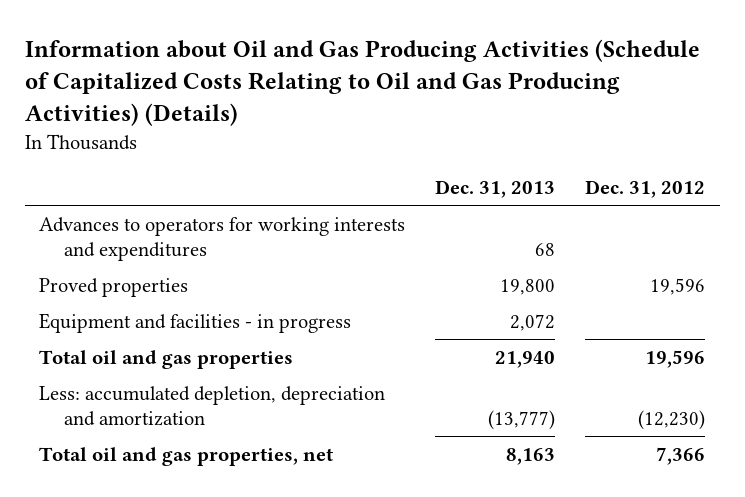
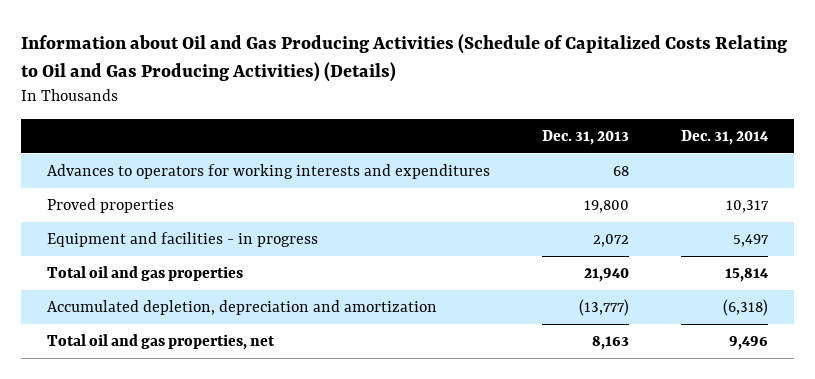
[585,180,706,199] Dec. 31, 2012 -> none
none -> [680,129,769,145] Dec. 31, 2014
[39,385,386,427] Less: accumulated depletion, depreciation and amortization -> [47,300,438,316] Accumulated depletion, depreciation and amortization

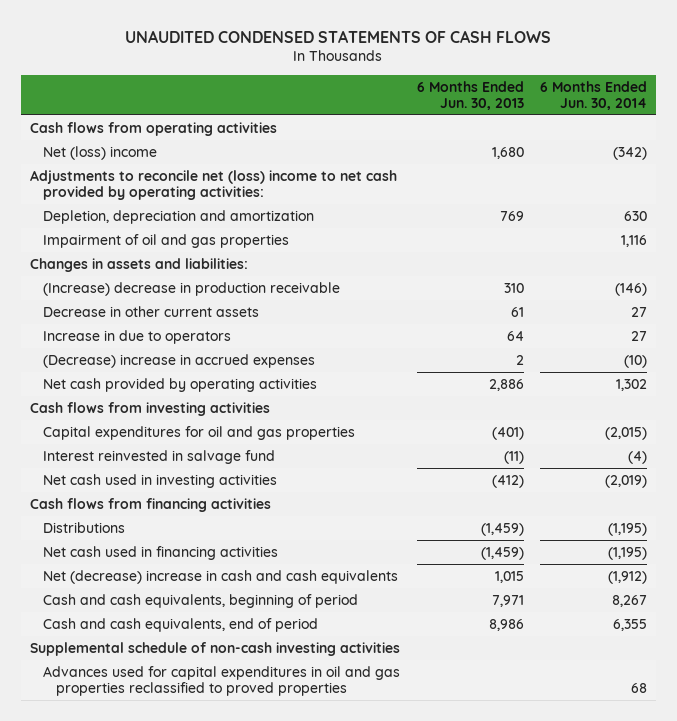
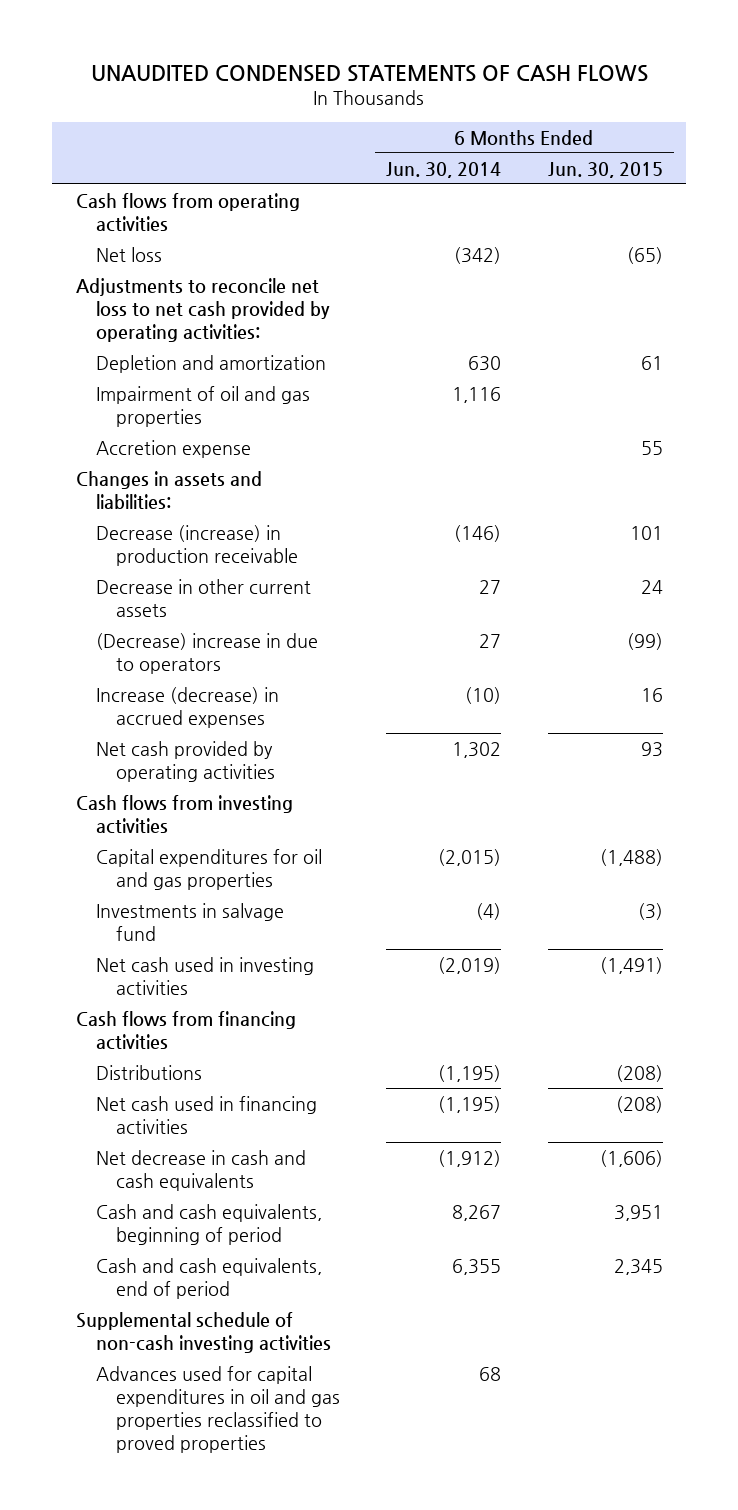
[416,80,524,110] 6 Months Ended Jun. 30, 2013 -> none
none -> [547,161,663,178] Jun. 30, 2015
[42,145,157,160] Net (loss) income -> [95,246,162,262] Net loss
[29,169,397,200] Adjustments to reconcile net (loss) income to net cash provided by operating activities: -> [75,277,330,342] Adjustments to reconcile net loss to net cash provided by operating activities:
[42,209,314,224] Depletion, depreciation and amortization -> [95,354,326,373] Depletion and amortization
none -> [95,439,251,458] Accretion expense
[42,281,340,296] (Increase) decrease in production receivable -> [95,524,299,566] Decrease (increase) in production receivable
[42,329,231,344] Increase in due to operators -> [95,632,318,674] (Decrease) increase in due to operators
[42,353,315,368] (Decrease) increase in accrued expenses -> [95,686,279,728] Increase (decrease) in accrued expenses
[42,449,275,464] Interest reinvested in salvage fund -> [95,902,284,941] Investments in salvage fund
[42,569,398,584] Net (decrease) increase in cash and cash equivalents -> [95,1149,306,1191] Net decrease in cash and cash equivalents

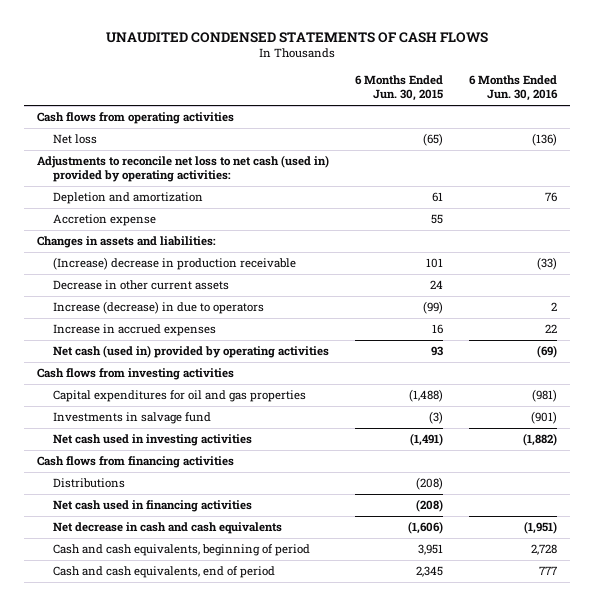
[386,161,502,178] Jun. 30, 2014 -> none
none -> [469,75,559,102] 6 Months Ended Jun. 30, 2016
[75,277,330,342] Adjustments to reconcile net loss to net cash provided by operating activities: -> [36,155,329,183] Adjustments to reconcile net loss to net cash (used in) provided by operating activities:
[95,385,310,427] Impairment of oil and gas properties -> none
[95,524,299,566] Decrease (increase) in production receivable -> [53,257,297,271] (Increase) decrease in production receivable
[95,632,318,674] (Decrease) increase in due to operators -> [53,301,265,315] Increase (decrease) in due to operators
[95,686,279,728] Increase (decrease) in accrued expenses -> [53,324,217,337] Increase in accrued expenses
[95,740,276,782] Net cash provided by operating activities -> [53,345,330,359] Net cash (used in) provided by operating activities
[75,1311,331,1353] Supplemental schedule of non-cash investing activities -> none
[95,1365,341,1453] Advances used for capital expenditures in oil and gas properties reclassified to proved properties -> none

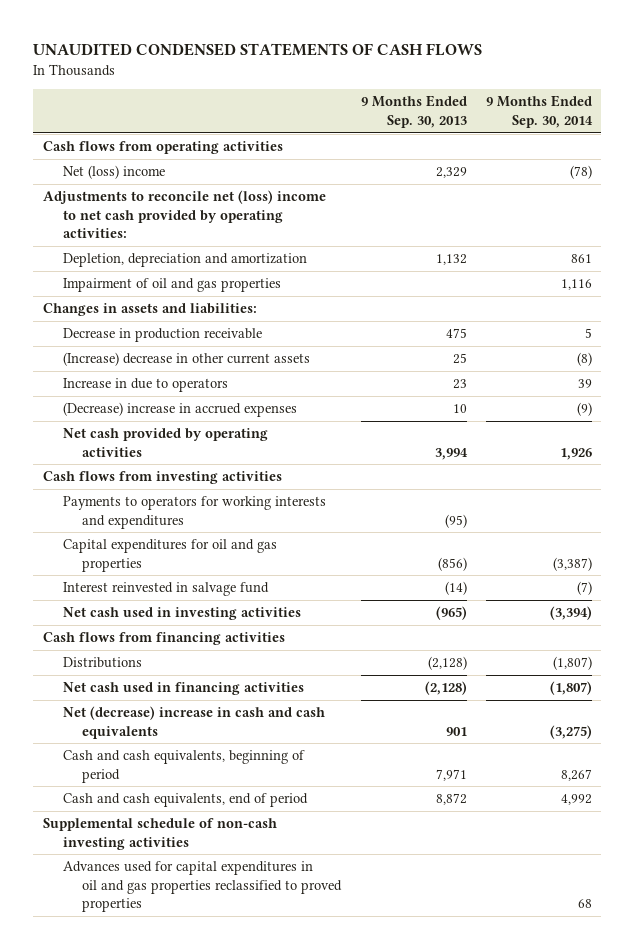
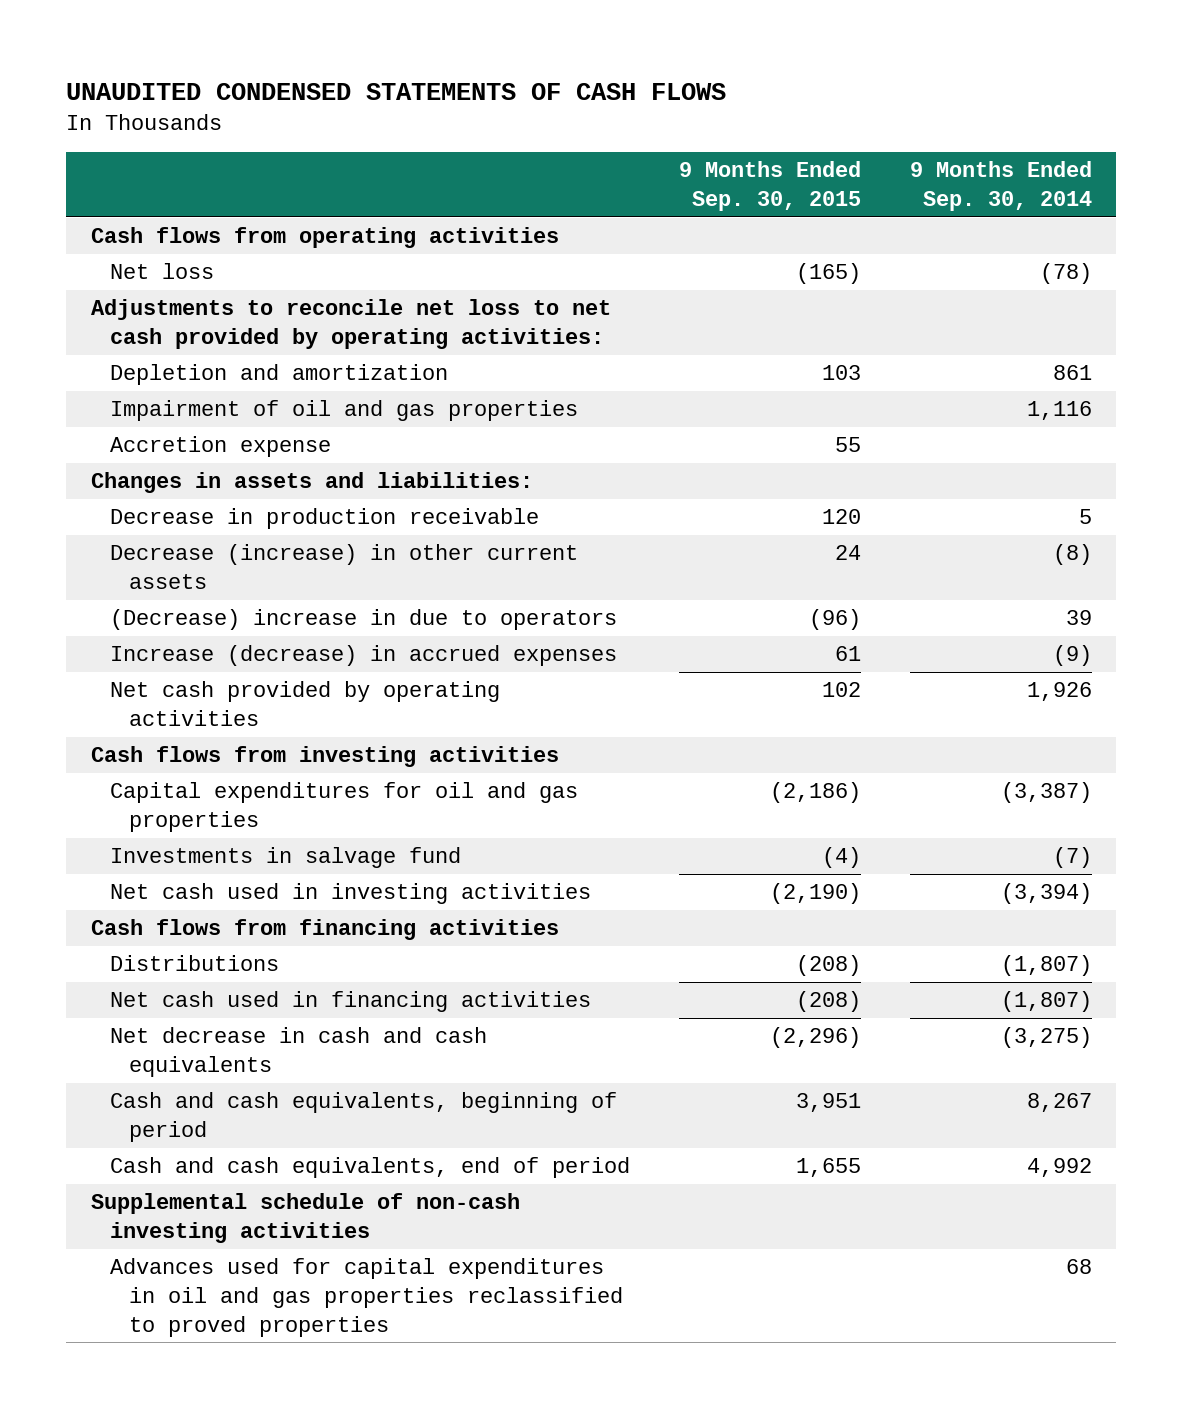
[360,95,467,129] 9 Months Ended Sep. 30, 2013 -> none
none -> [678,161,861,211] 9 Months Ended Sep. 30, 2015
[62,165,165,180] Net (loss) income -> [109,263,214,280] Net loss
[42,190,326,239] Adjustments to reconcile net (loss) income to net cash provided by operating activities: -> [90,299,611,349] Adjustments to reconcile net loss to net cash provided by operating activities:
[62,253,307,268] Depletion, depreciation and amortization -> [109,364,448,386] Depletion and amortization
none -> [109,436,331,458] Accretion expense
[62,352,310,367] (Increase) decrease in other current assets -> [109,544,578,589] Decrease (increase) in other current assets
[62,378,228,393] Increase in due to operators -> [109,609,617,631] (Decrease) increase in due to operators
[62,402,297,418] (Decrease) increase in accrued expenses -> [109,645,617,667] Increase (decrease) in accrued expenses
[62,496,326,529] Payments to operators for working interests and expenditures -> none
[62,582,269,597] Interest reinvested in salvage fund -> [109,847,461,869] Investments in salvage fund
[62,706,325,739] Net (decrease) increase in cash and cash equivalents -> [109,1027,487,1077] Net decrease in cash and cash equivalents

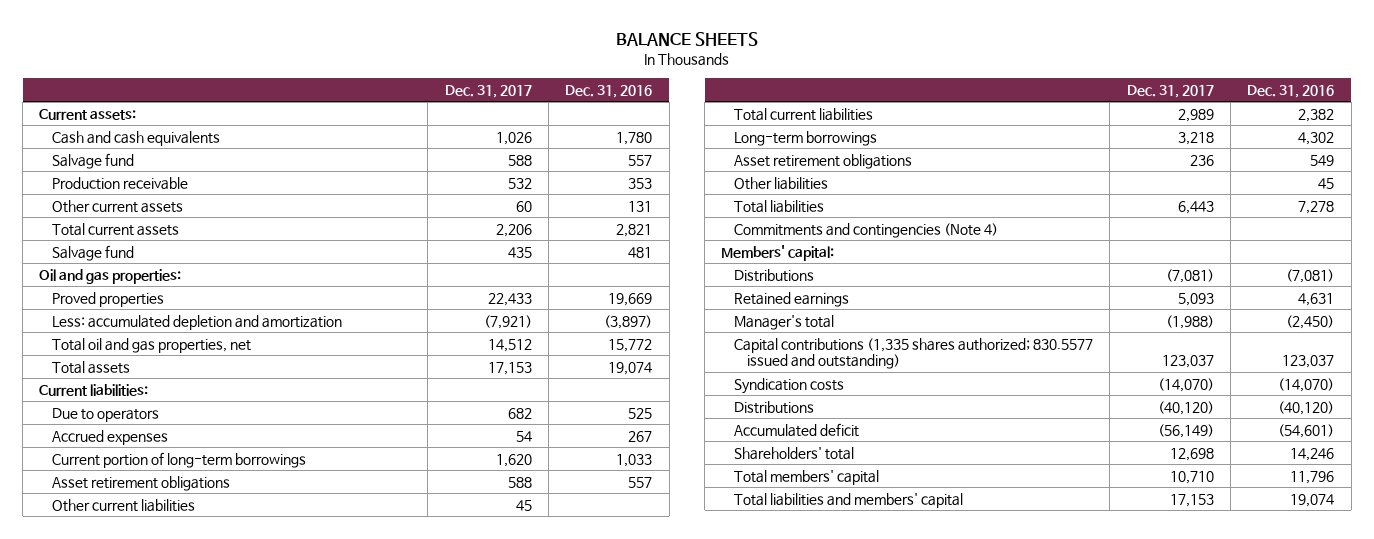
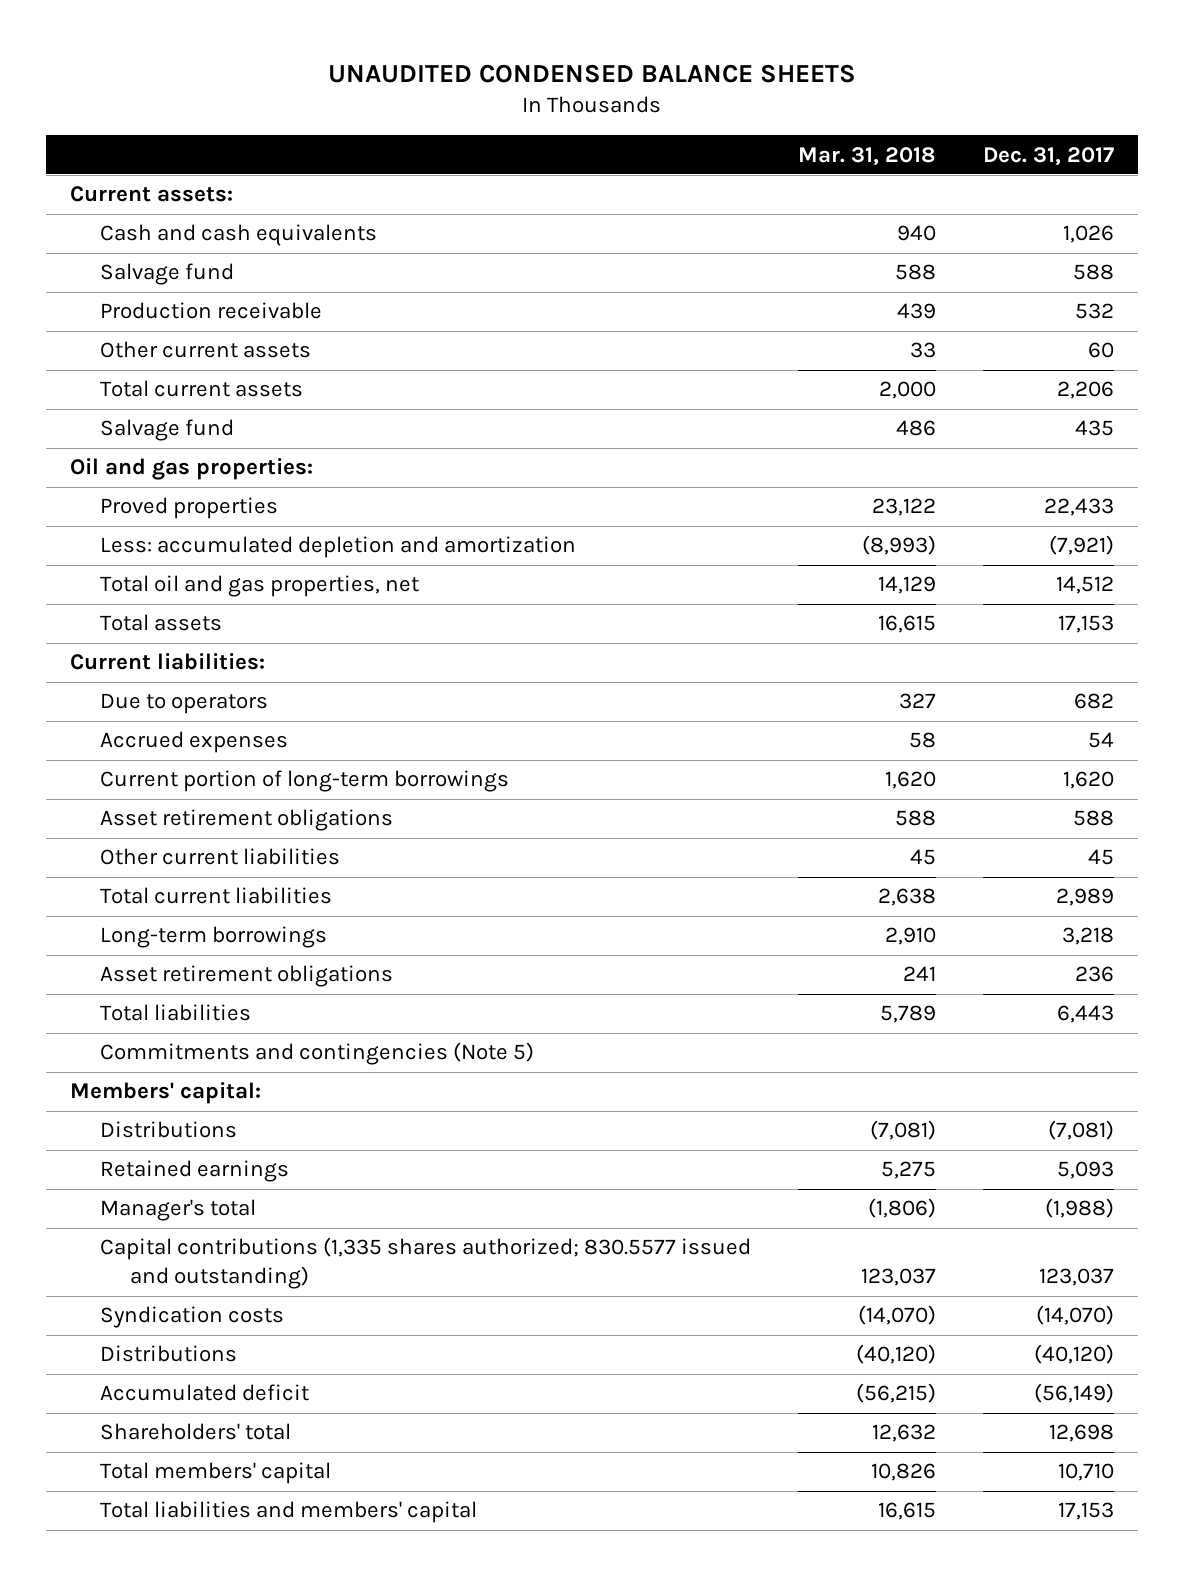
[615,31,758,46] BALANCE SHEETS -> [328,63,857,83] UNAUDITED CONDENSED BALANCE SHEETS
[565,84,653,98] Dec. 31, 2016 -> none
none -> [798,146,937,166] Mar. 31, 2018
[734,176,829,190] Other liabilities -> none
[734,222,999,238] Commitments and contingencies (Note 4) -> [99,1042,534,1066] Commitments and contingencies (Note 5)

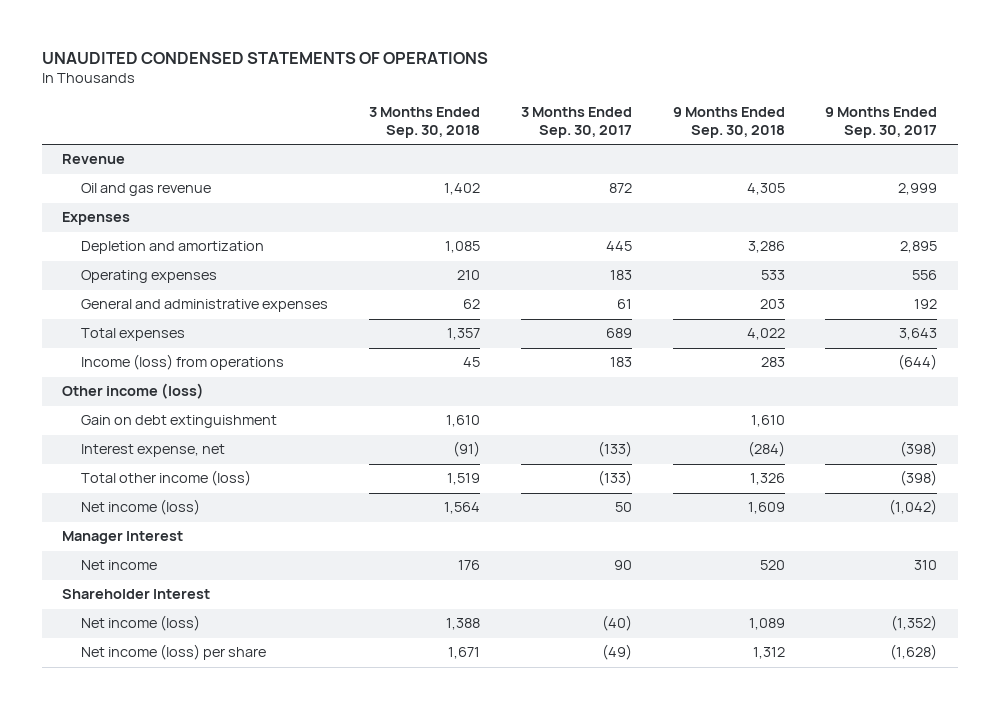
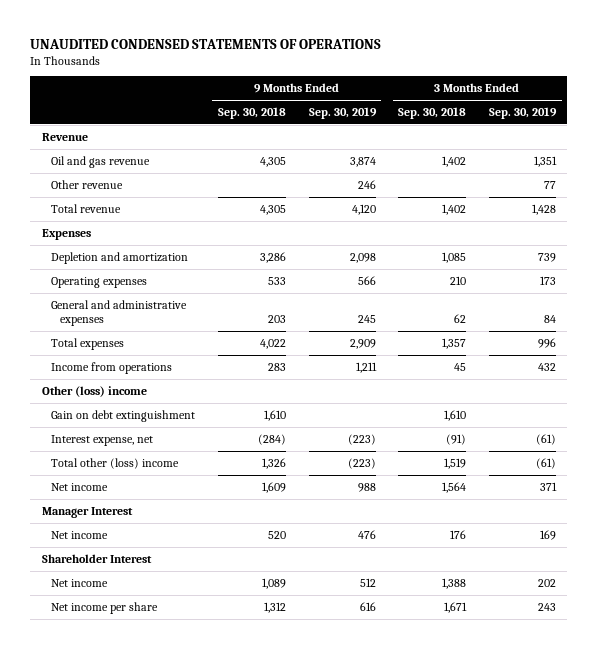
[520,106,632,139] 3 Months Ended Sep. 30, 2017 -> none
[825,106,938,139] 9 Months Ended Sep. 30, 2017 -> none
none -> [308,107,377,120] Sep. 30, 2019
none -> [489,107,558,120] Sep. 30, 2019
none -> [50,179,123,189] Other revenue
none -> [50,203,121,213] Total revenue
[81,354,285,371] Income (loss) from operations -> [50,361,172,374] Income from operations
[62,383,205,400] Other income (loss) -> [41,385,147,397] Other (loss) income
[81,470,252,487] Total other income (loss) -> [50,457,179,469] Total other (loss) income
[81,499,201,516] Net income (loss) -> [50,482,108,491] Net income
[81,615,201,632] Net income (loss) -> [50,578,108,587] Net income
[81,644,267,661] Net income (loss) per share -> [50,601,158,614] Net income per share

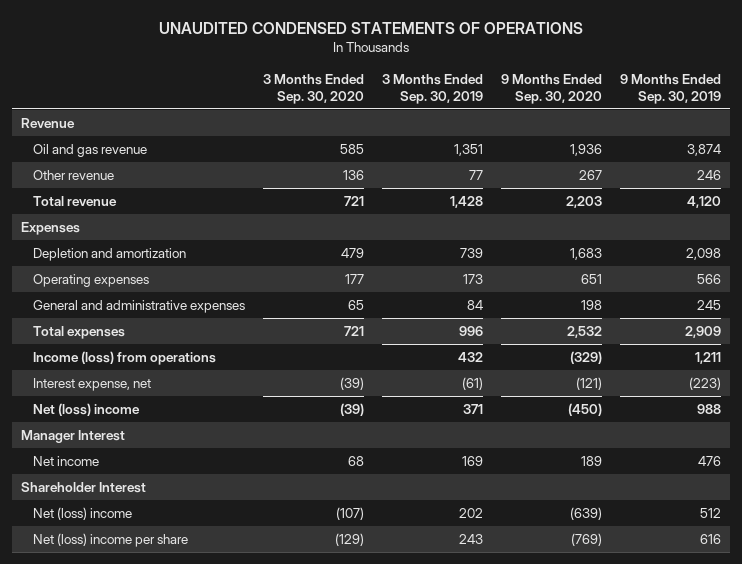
[217,107,286,120] Sep. 30, 2018 -> none
[398,107,467,120] Sep. 30, 2018 -> none
none -> [263,73,365,104] 3 Months Ended Sep. 30, 2020
none -> [500,73,602,104] 9 Months Ended Sep. 30, 2020
[41,385,147,397] Other (loss) income -> none
[50,409,195,422] Gain on debt extinguishment -> none
[50,361,172,374] Income from operations -> [33,351,217,366] Income (loss) from operations
[50,457,179,469] Total other (loss) income -> none
[50,482,108,491] Net income -> [33,403,141,417] Net (loss) income
[50,578,108,587] Net income -> [33,507,133,521] Net (loss) income
[50,601,158,614] Net income per share -> [33,533,189,548] Net (loss) income per share

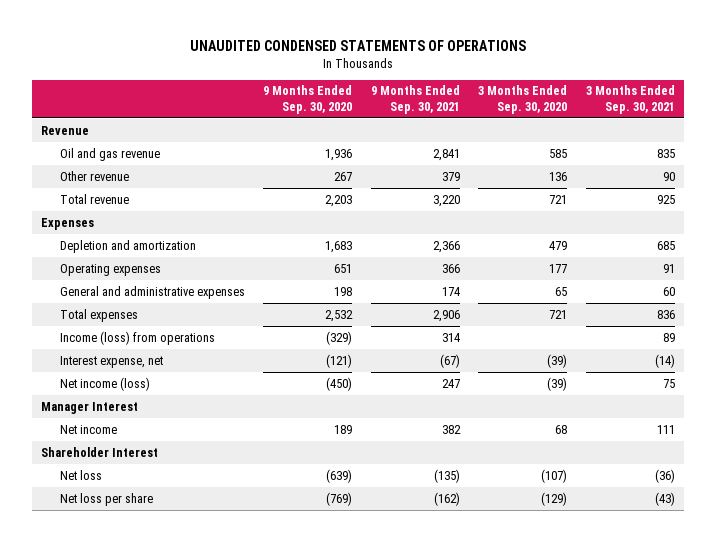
[382,73,484,104] 3 Months Ended Sep. 30, 2019 -> none
[619,73,721,104] 9 Months Ended Sep. 30, 2019 -> none
none -> [370,85,460,114] 9 Months Ended Sep. 30, 2021
none -> [585,85,675,114] 3 Months Ended Sep. 30, 2021
[33,403,141,417] Net (loss) income -> [59,376,150,391] Net income (loss)
[33,507,133,521] Net (loss) income -> [59,469,102,480] Net loss
[33,533,189,548] Net (loss) income per share -> [59,492,153,506] Net loss per share

